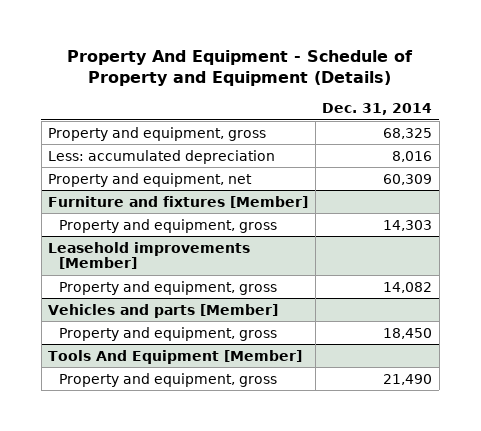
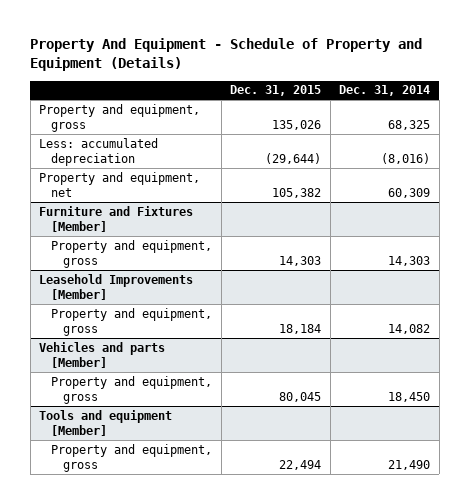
none -> [230,85,322,97] Dec. 31, 2015
[392,150,433,162] 8,016 -> [381,153,431,165] (8,016)
[48,195,309,208] Furniture and fixtures [Member] -> [39,205,194,233] Furniture and Fixtures [Member]
[48,241,251,269] Leasehold improvements [Member] -> [39,273,194,301] Leasehold Improvements [Member]
[48,349,303,364] Tools And Equipment [Member] -> [39,409,173,437] Tools and equipment [Member]

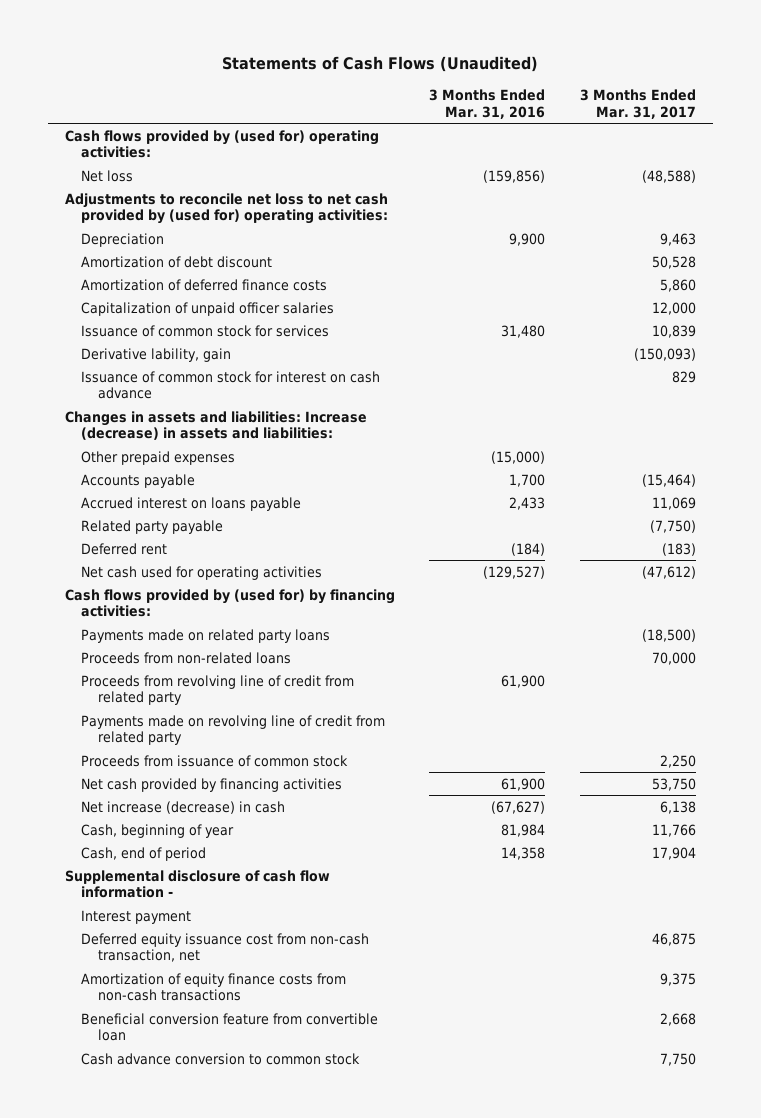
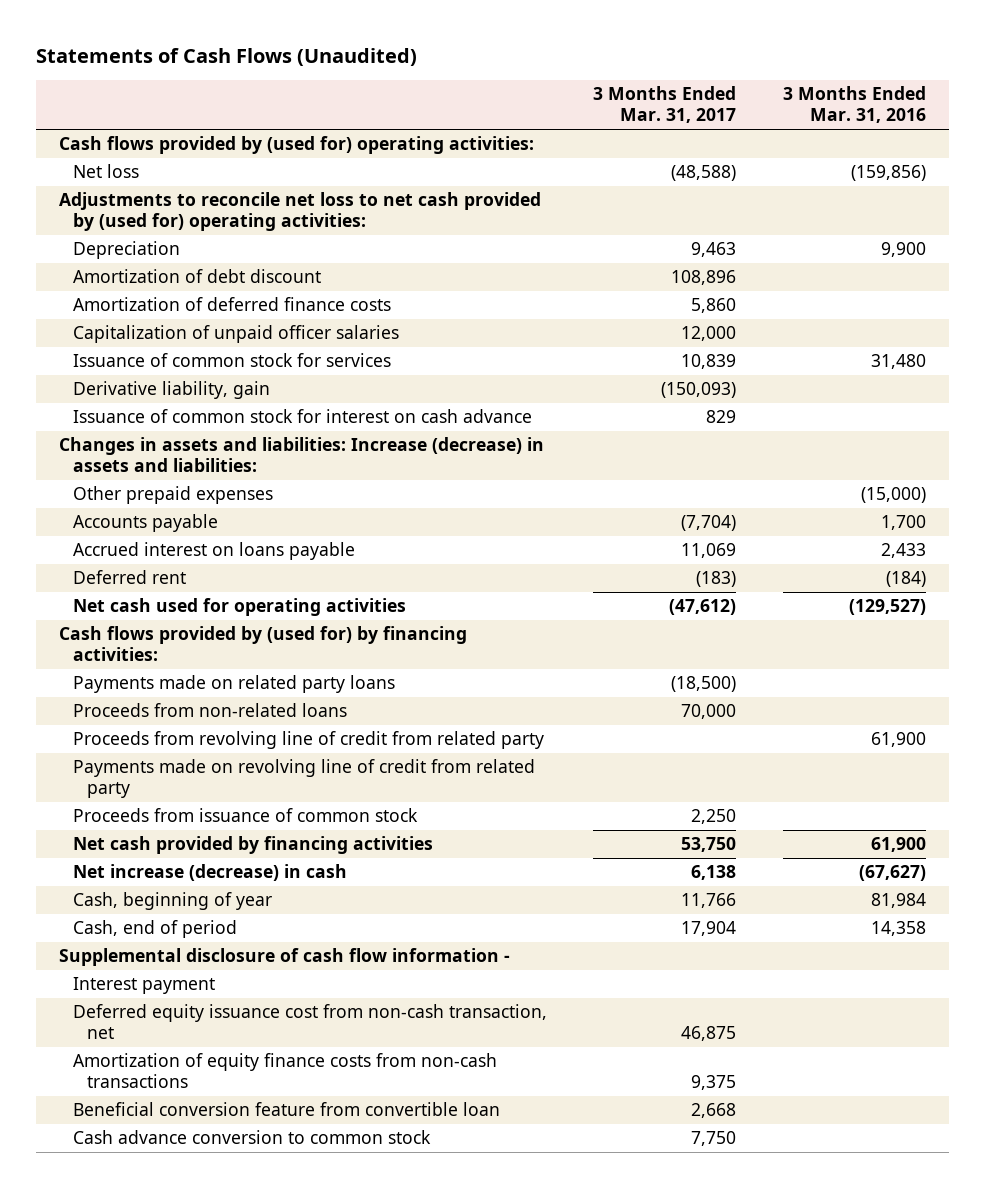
[651,255,696,269] 50,528 -> [671,270,737,286] 108,896
[81,347,232,362] Derivative lability, gain -> [72,381,270,400] Derivative liability, gain
[641,473,696,487] (15,464) -> [681,515,737,532] (7,704)
[81,519,224,534] Related party payable -> none

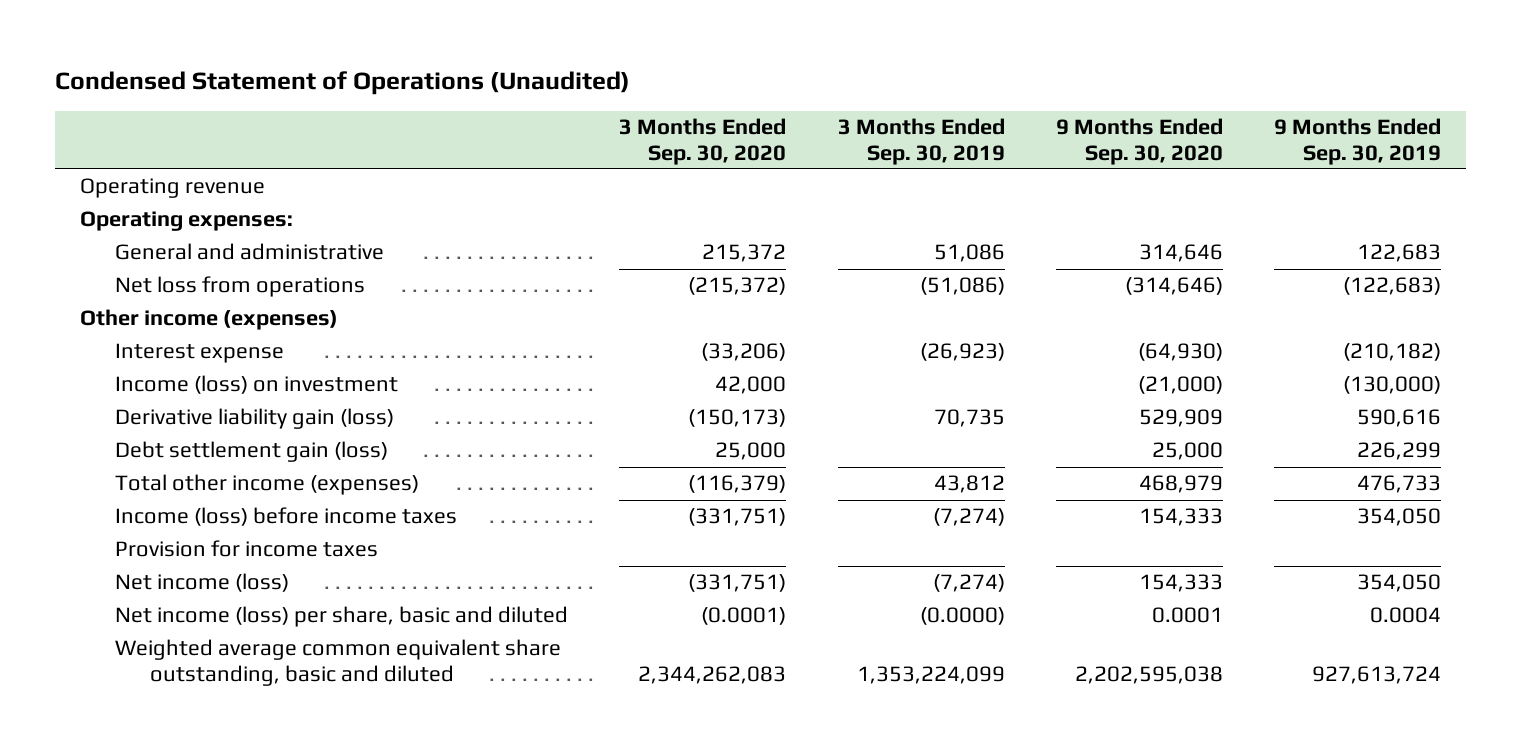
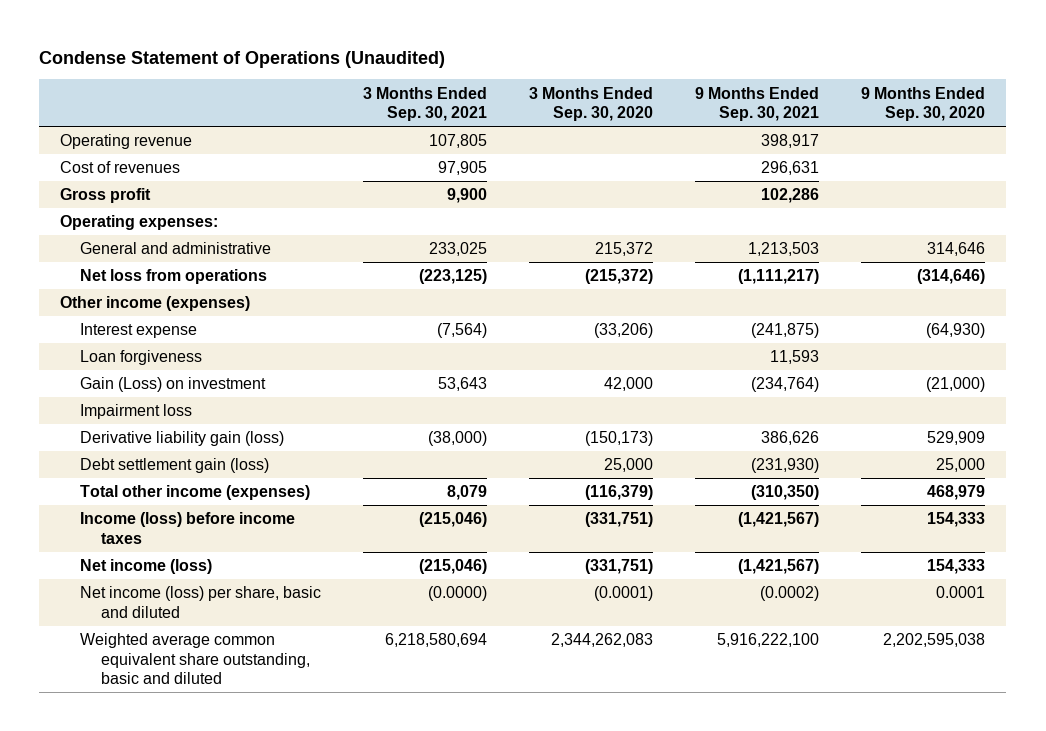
[54,70,630,95] Condensed Statement of Operations (Unaudited) -> [39,50,446,68] Condense Statement of Operations (Unaudited)
[837,118,1005,165] 3 Months Ended Sep. 30, 2019 -> none
[1273,118,1441,165] 9 Months Ended Sep. 30, 2019 -> none
none -> [363,86,488,122] 3 Months Ended Sep. 30, 2021
none -> [695,86,820,122] 9 Months Ended Sep. 30, 2021
none -> [60,161,181,174] Cost of revenues
none -> [60,188,152,204] Gross profit
none -> [80,350,203,366] Loan forgiveness
[115,375,399,395] Income (loss) on investment -> [80,377,267,393] Gain (Loss) on investment
none -> [80,404,193,420] Impairment loss
[115,540,379,558] Provision for income taxes -> none

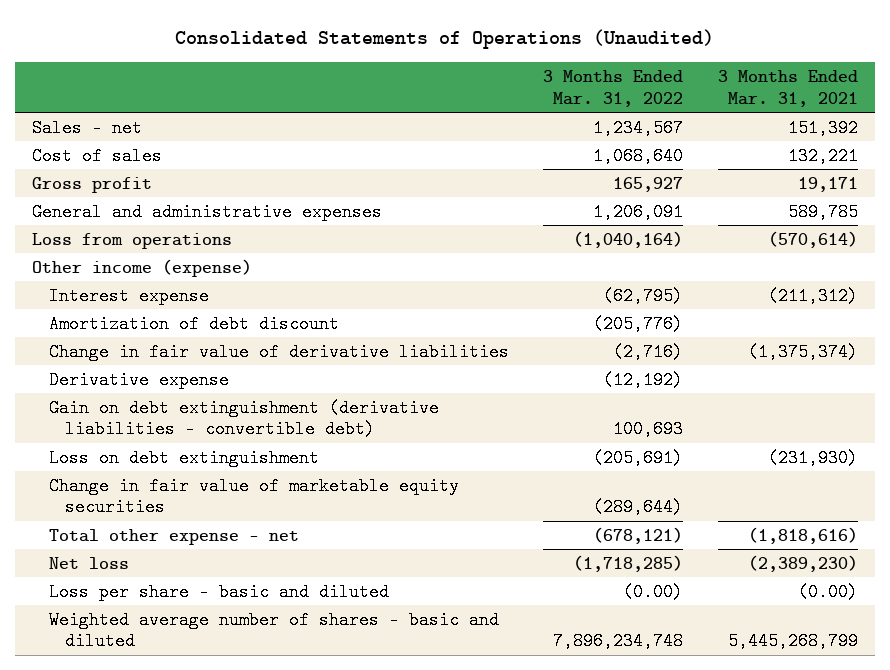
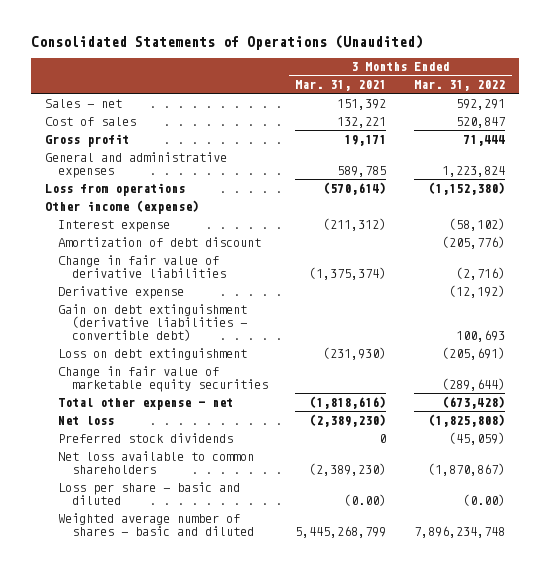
[593,118,684,137] 1,234,567 -> [455,98,505,110] 592,291
[593,146,684,165] 1,068,640 -> [455,116,505,128] 520,847
[613,176,684,192] 165,927 -> [462,134,505,146] 71,444
[593,202,684,221] 1,206,091 -> [441,165,505,177] 1,223,824
[573,230,684,248] (1,040,164) -> [427,181,505,195] (1,152,380)
[603,286,684,305] (62,795) -> [448,217,505,231] (58,102)
[593,526,684,544] (678,121) -> [441,395,505,409] (673,428)
[573,554,684,572] (1,718,285) -> [427,413,505,427] (1,825,808)
none -> [58,432,234,443] Preferred stock dividends
none -> [58,450,255,474] Net loss available to common shareholders

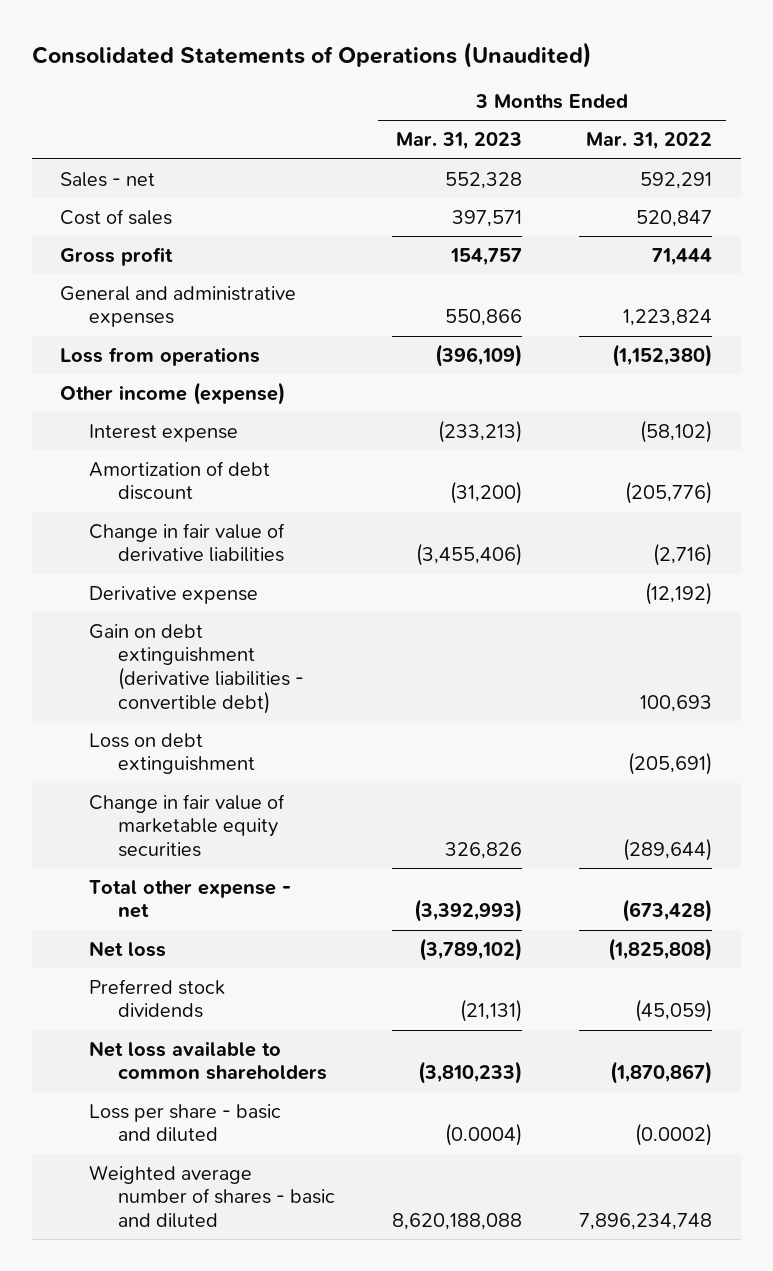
[295,80,387,92] Mar. 31, 2021 -> none
none -> [396,132,523,151] Mar. 31, 2023
[462,493,505,506] (0.00) -> [635,1123,713,1147] (0.0002)

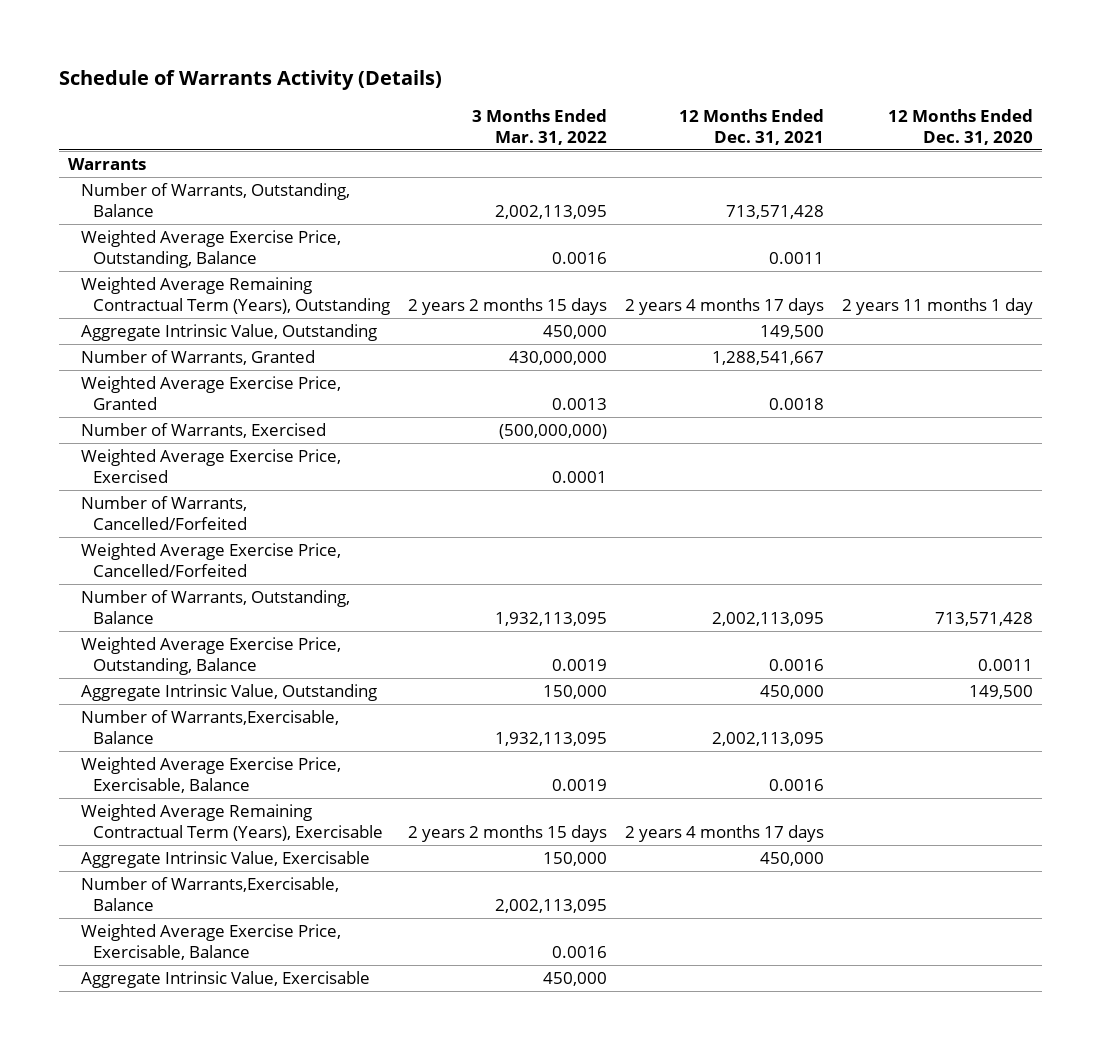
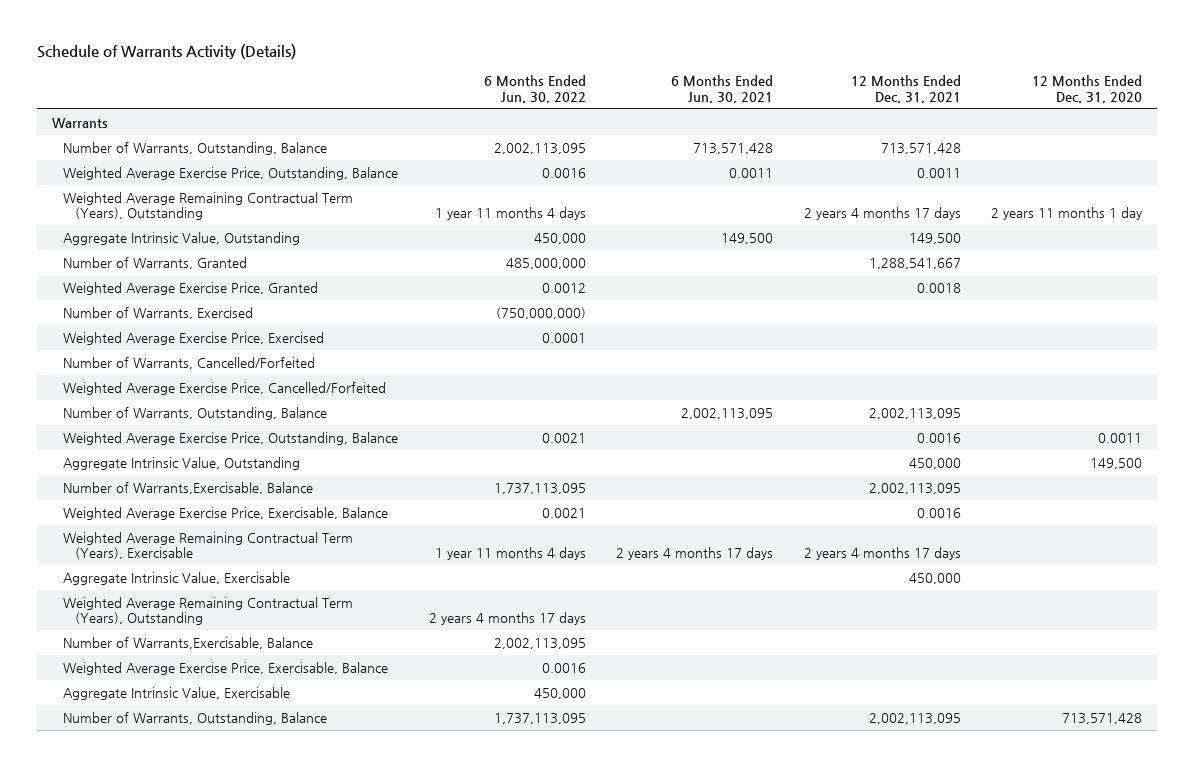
[472,108,608,145] 3 Months Ended Mar. 31, 2022 -> none
none -> [483,75,586,104] 6 Months Ended Jun. 30, 2022
none -> [671,75,774,104] 6 Months Ended Jun. 30, 2021
none -> [63,406,328,420] Number of Warrants, Outstanding, Balance
none -> [63,596,354,626] Weighted Average Remaining Contractual Term (Years), Outstanding
[80,590,350,625] Number of Warrants, Outstanding, Balance -> [63,711,328,725] Number of Warrants, Outstanding, Balance

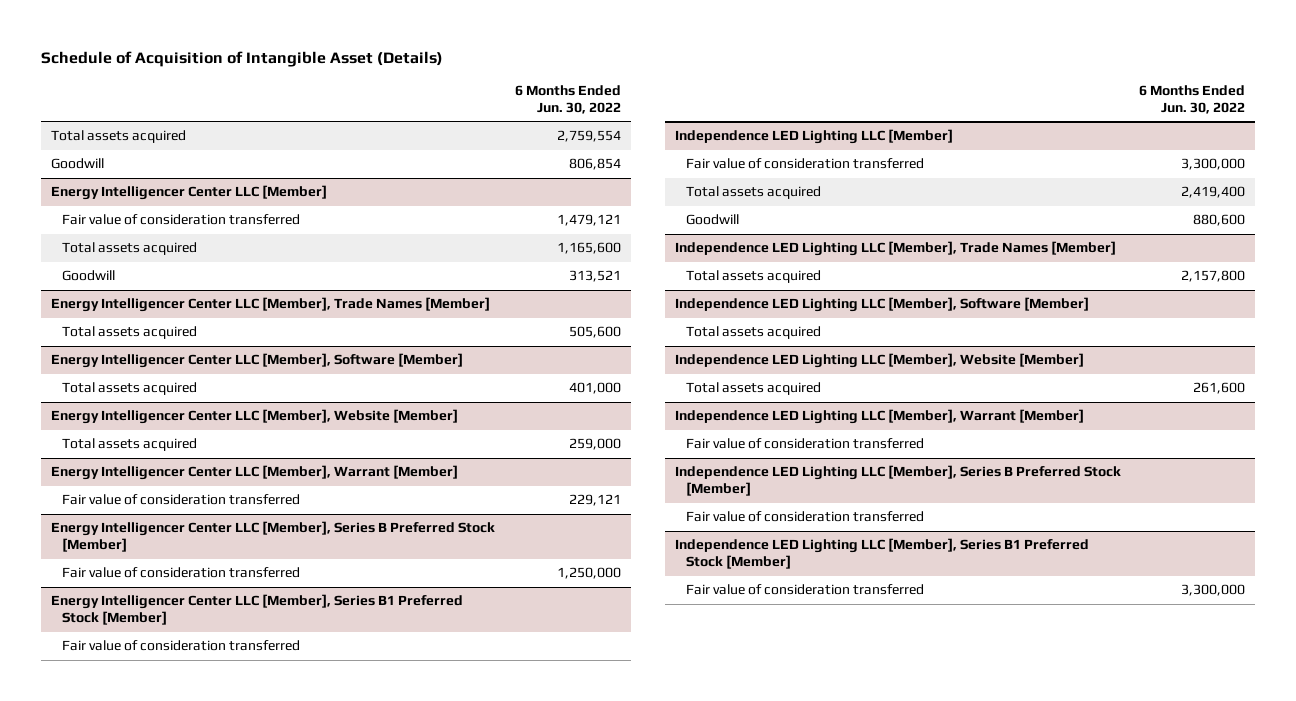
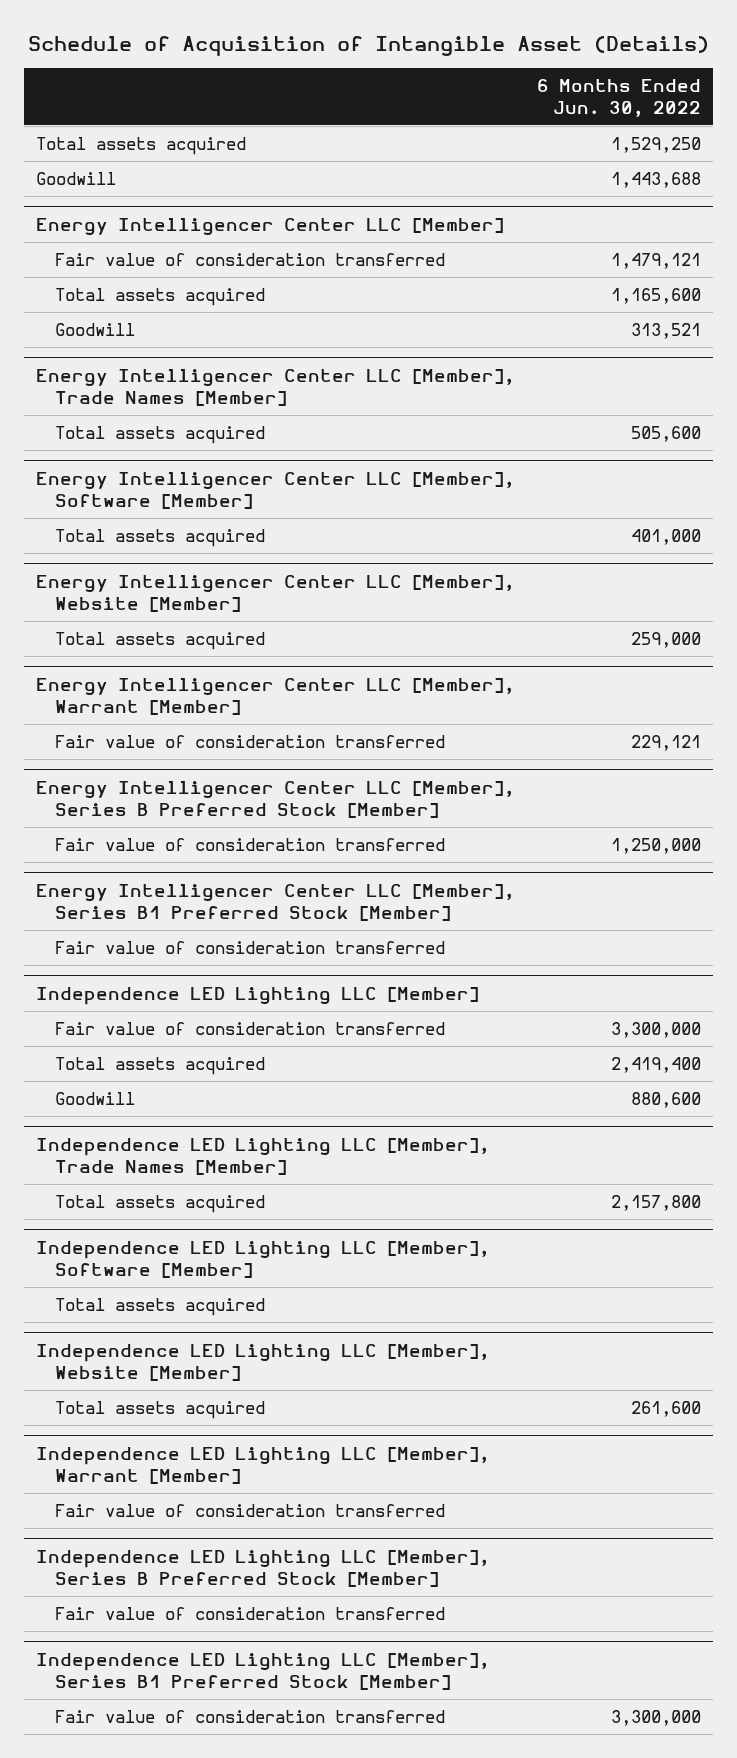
[557,130,622,143] 2,759,554 -> [611,137,702,154] 1,529,250
[569,158,622,171] 806,854 -> [611,172,702,189] 1,443,688

